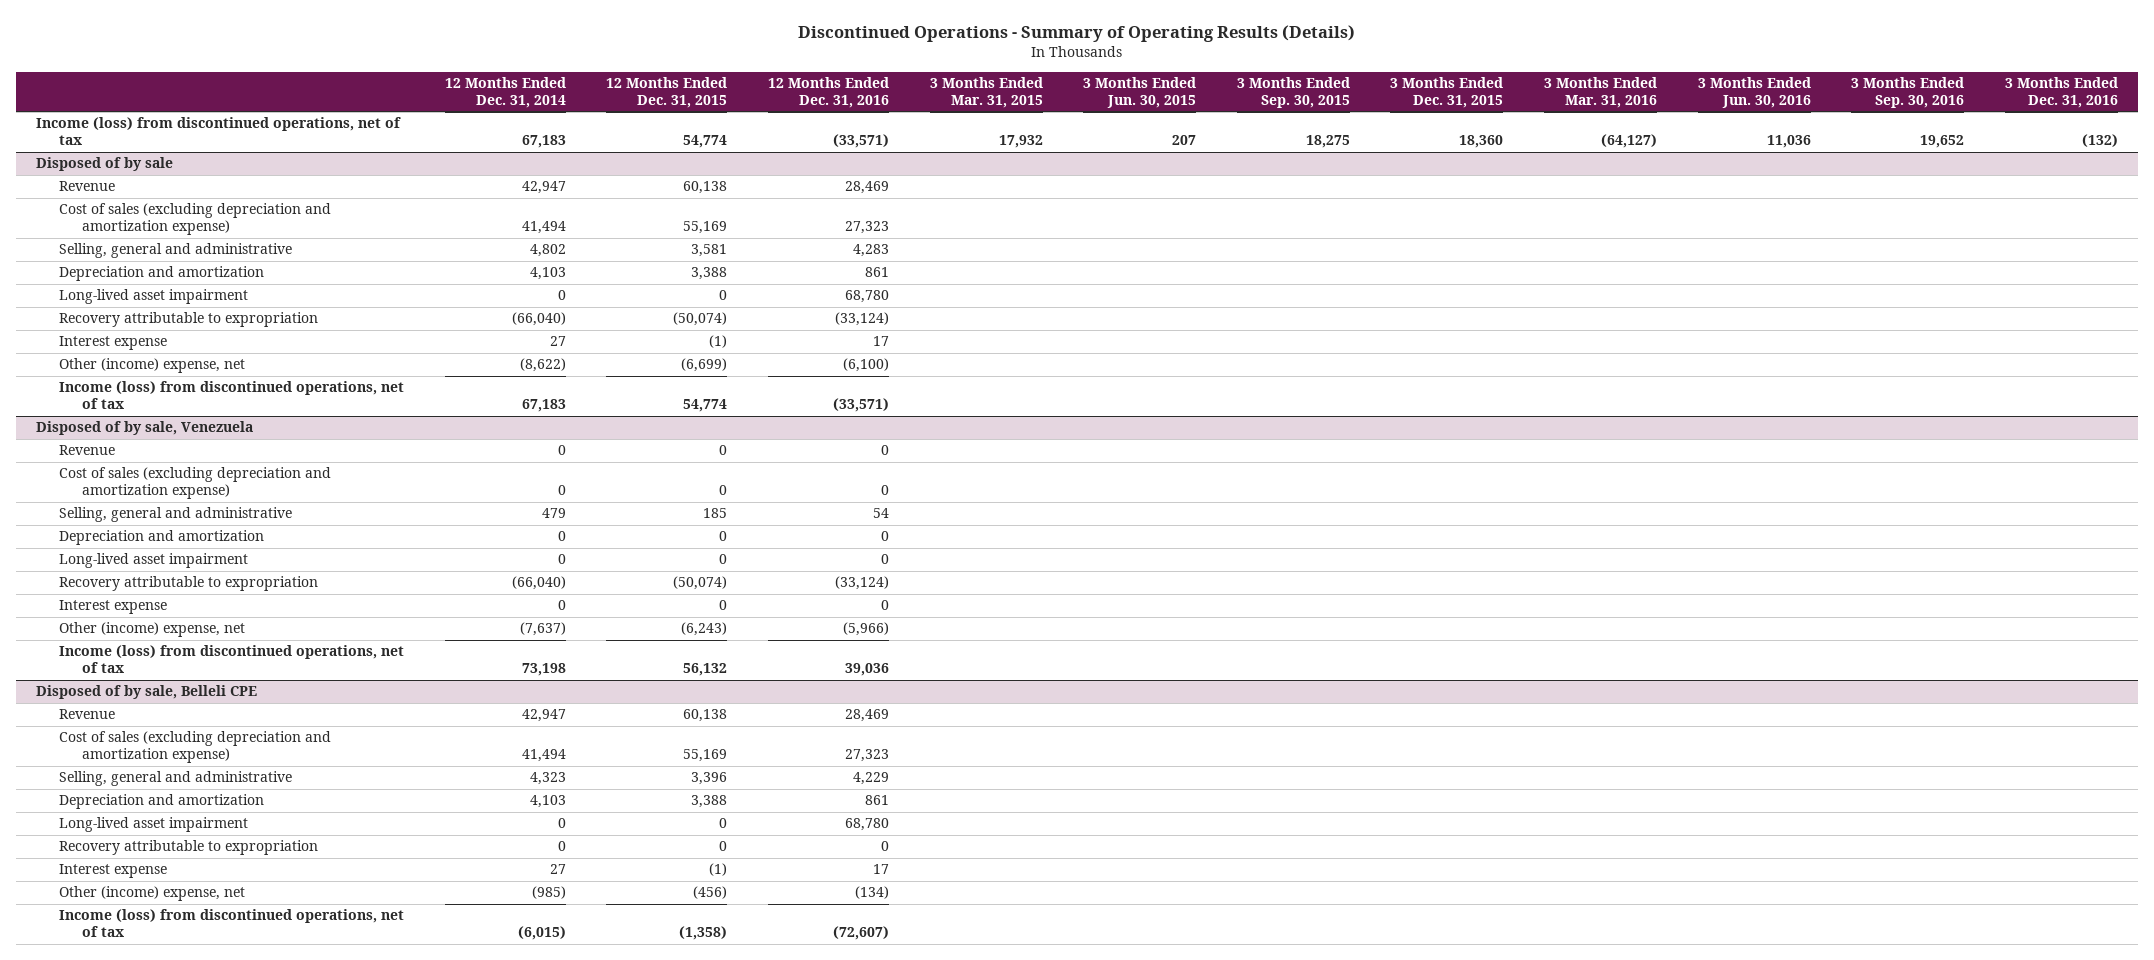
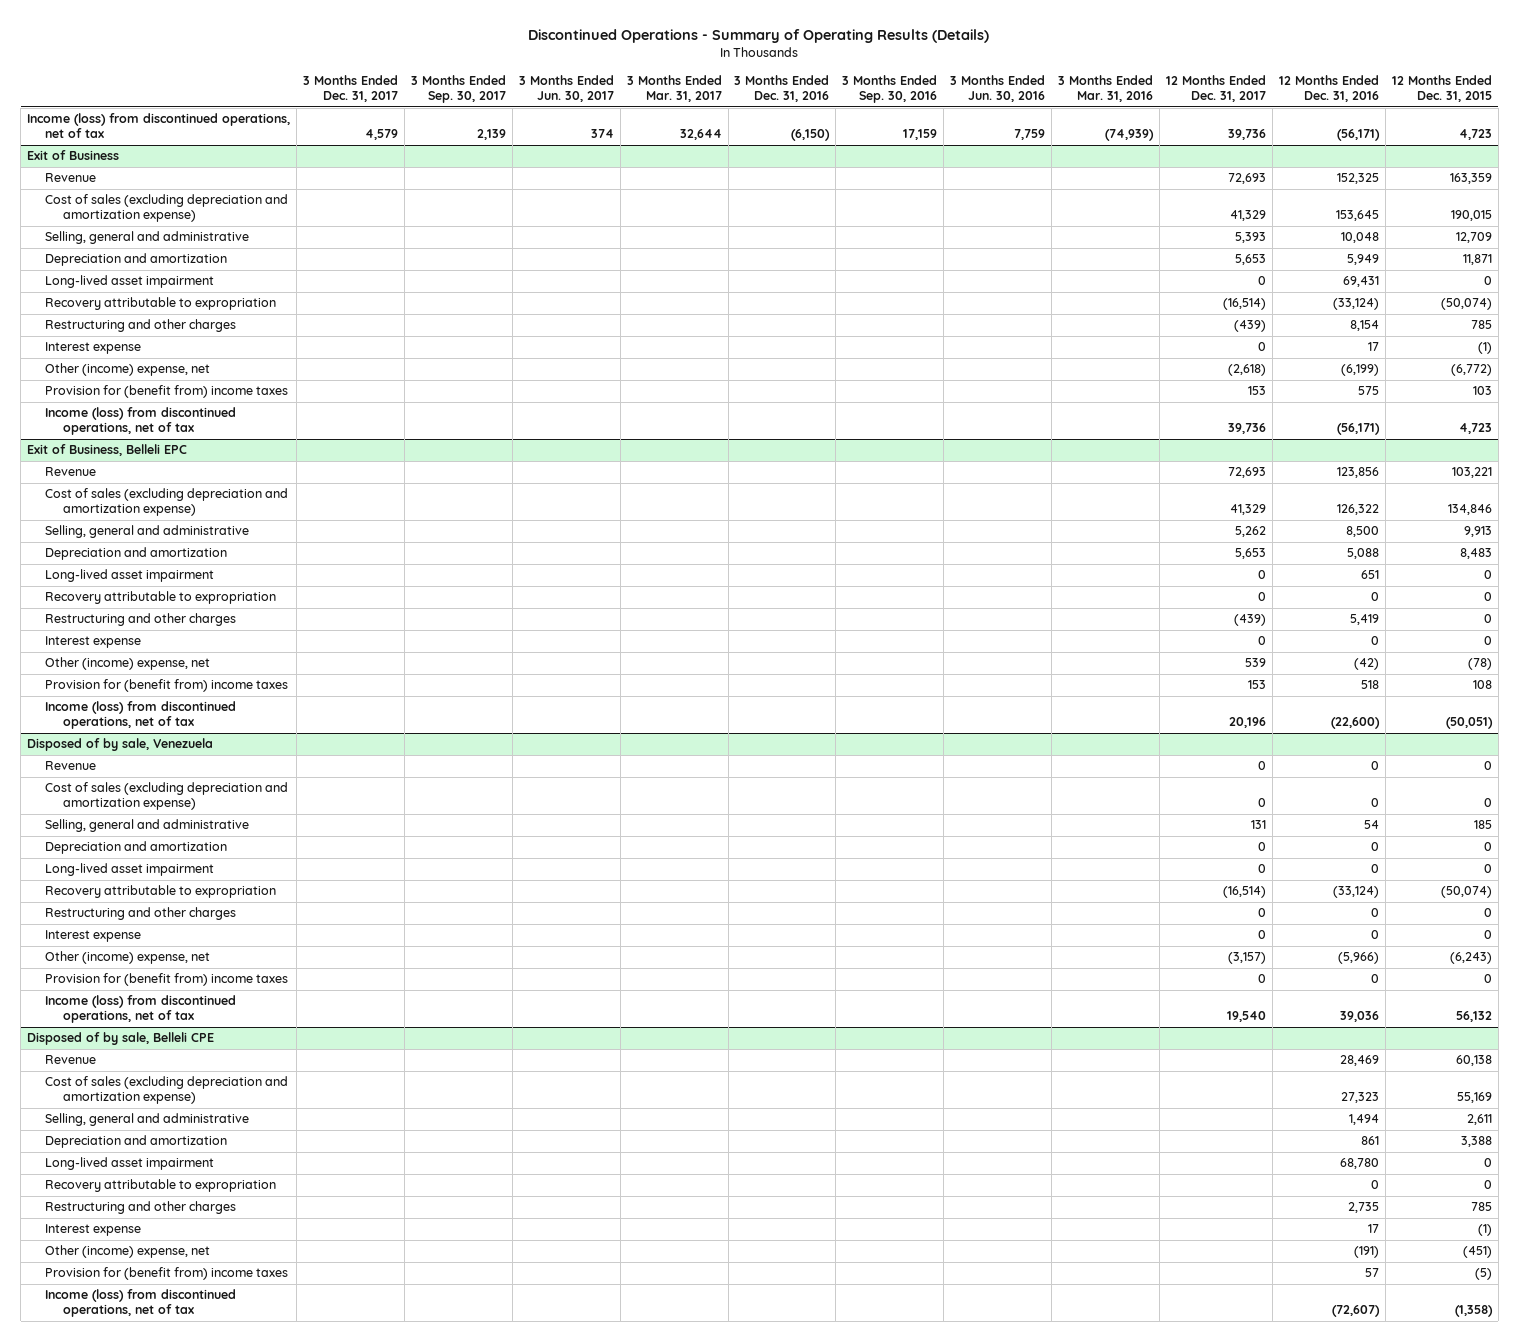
[444,77,566,109] 12 Months Ended Dec. 31, 2014 -> none
[929,77,1043,109] 3 Months Ended Mar. 31, 2015 -> none
[1083,77,1197,109] 3 Months Ended Jun. 30, 2015 -> none
[1236,77,1350,109] 3 Months Ended Sep. 30, 2015 -> none
[1390,77,1504,109] 3 Months Ended Dec. 31, 2015 -> none
none -> [302,75,398,103] 3 Months Ended Dec. 31, 2017
none -> [410,75,506,104] 3 Months Ended Sep. 30, 2017
none -> [518,75,614,103] 3 Months Ended Jun. 30, 2017
none -> [626,75,722,103] 3 Months Ended Mar. 31, 2017
none -> [1165,75,1266,103] 12 Months Ended Dec. 31, 2017
[36,157,174,172] Disposed of by sale -> none
[683,135,728,149] 54,774 -> [1458,129,1492,141] 4,723
[832,134,889,149] (33,571) -> [1336,129,1380,142] (56,171)
[1601,134,1658,149] (64,127) -> [1105,129,1155,142] (74,939)
[1766,135,1811,149] 11,036 -> [1014,129,1046,141] 7,759
[1920,135,1965,149] 19,652 -> [903,129,938,141] 17,159
[2081,134,2118,148] (132) -> [791,129,831,142] (6,150)
none -> [27,150,120,161] Exit of Business
[683,181,728,195] 60,138 -> [1449,173,1492,185] 163,359
[844,181,889,195] 28,469 -> [1336,173,1379,185] 152,325
[683,221,728,235] 55,169 -> [1450,210,1492,222] 190,015
[844,221,889,235] 27,323 -> [1335,210,1379,222] 153,645
[691,244,728,258] 3,581 -> [1455,232,1492,244] 12,709
[852,244,889,258] 4,283 -> [1340,232,1379,244] 10,048
[691,267,728,281] 3,388 -> [1462,254,1492,266] 11,871
[864,267,889,278] 861 -> [1346,254,1379,266] 5,949
[844,290,889,304] 68,780 -> [1342,276,1379,288] 69,431
none -> [44,319,236,333] Restructuring and other charges
[681,358,728,373] (6,699) -> [1450,364,1492,377] (6,772)
[842,358,889,373] (6,100) -> [1340,364,1379,377] (6,199)
none -> [44,385,288,399] Provision for (benefit from) income taxes
[683,399,728,413] 54,774 -> [1458,423,1492,435] 4,723
[832,398,889,413] (33,571) -> [1336,423,1380,436] (56,171)
none -> [27,444,188,457] Exit of Business, Belleli EPC
none -> [44,467,96,477] Revenue
none -> [44,488,288,517] Cost of sales (excluding depreciation and amortization expense)
none -> [44,525,249,539] Selling, general and administrative
none -> [44,547,227,561] Depreciation and amortization
none -> [44,569,214,583] Long-lived asset impairment
none -> [44,591,276,605] Recovery attributable to expropriation
none -> [44,613,236,627] Restructuring and other charges
none -> [44,636,141,649] Interest expense
none -> [44,657,210,671] Other (income) expense, net
none -> [44,679,288,693] Provision for (benefit from) income taxes
none -> [44,701,236,730] Income (loss) from discontinued operations, net of tax
none -> [44,907,236,921] Restructuring and other charges
none -> [44,973,288,987] Provision for (benefit from) income taxes
[691,772,728,786] 3,396 -> [1466,1114,1492,1126] 2,611
[852,772,889,786] 4,229 -> [1348,1114,1379,1126] 1,494
none -> [44,1201,236,1215] Restructuring and other charges
[693,886,728,900] (456) -> [1462,1246,1492,1259] (451)
[854,886,889,900] (134) -> [1353,1246,1379,1259] (191)
none -> [44,1267,288,1281] Provision for (benefit from) income taxes

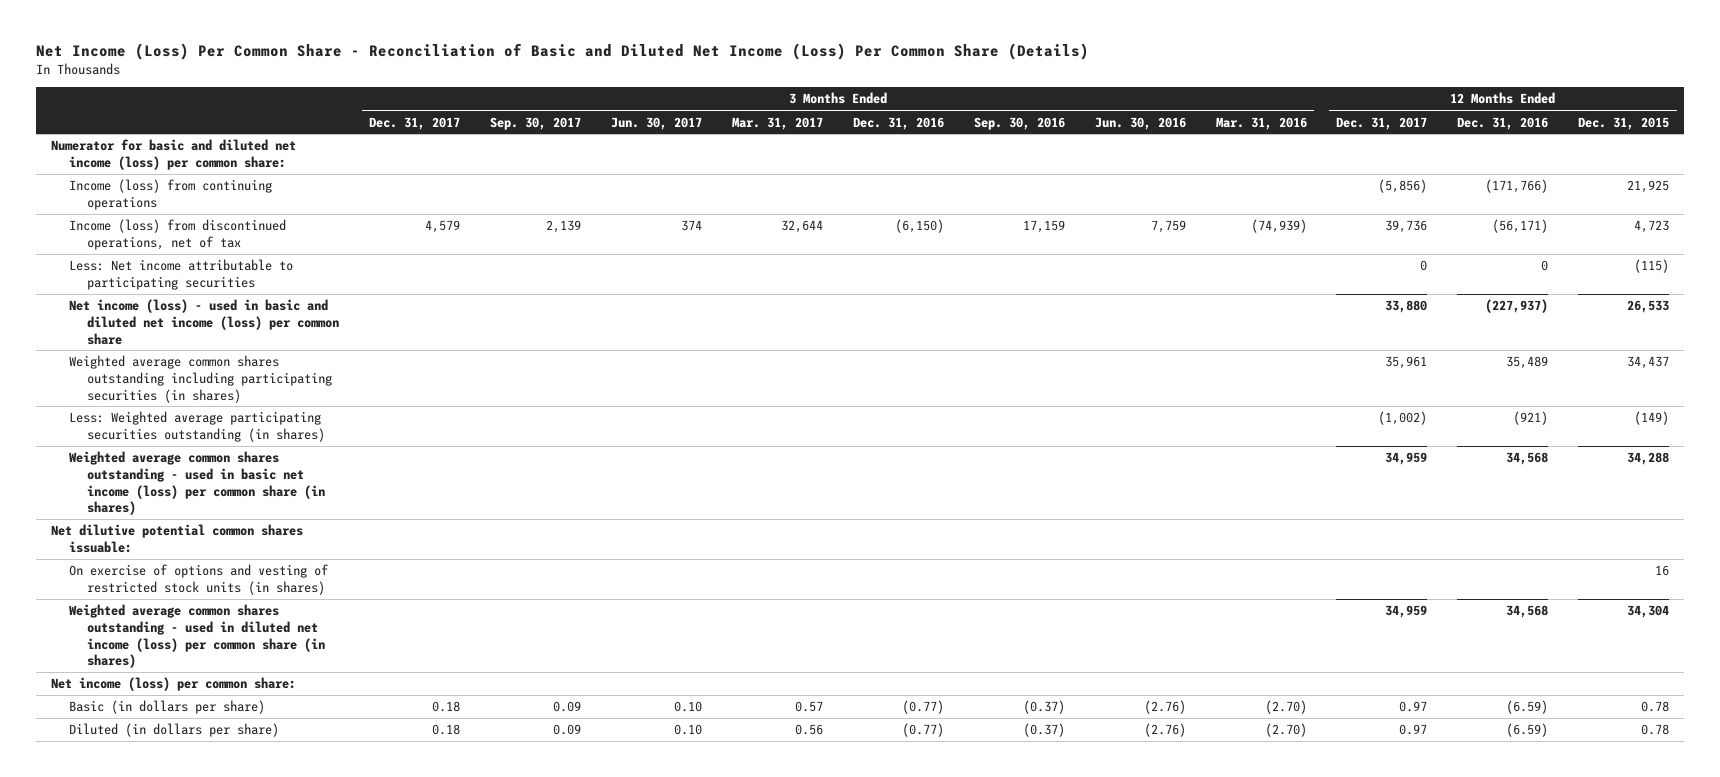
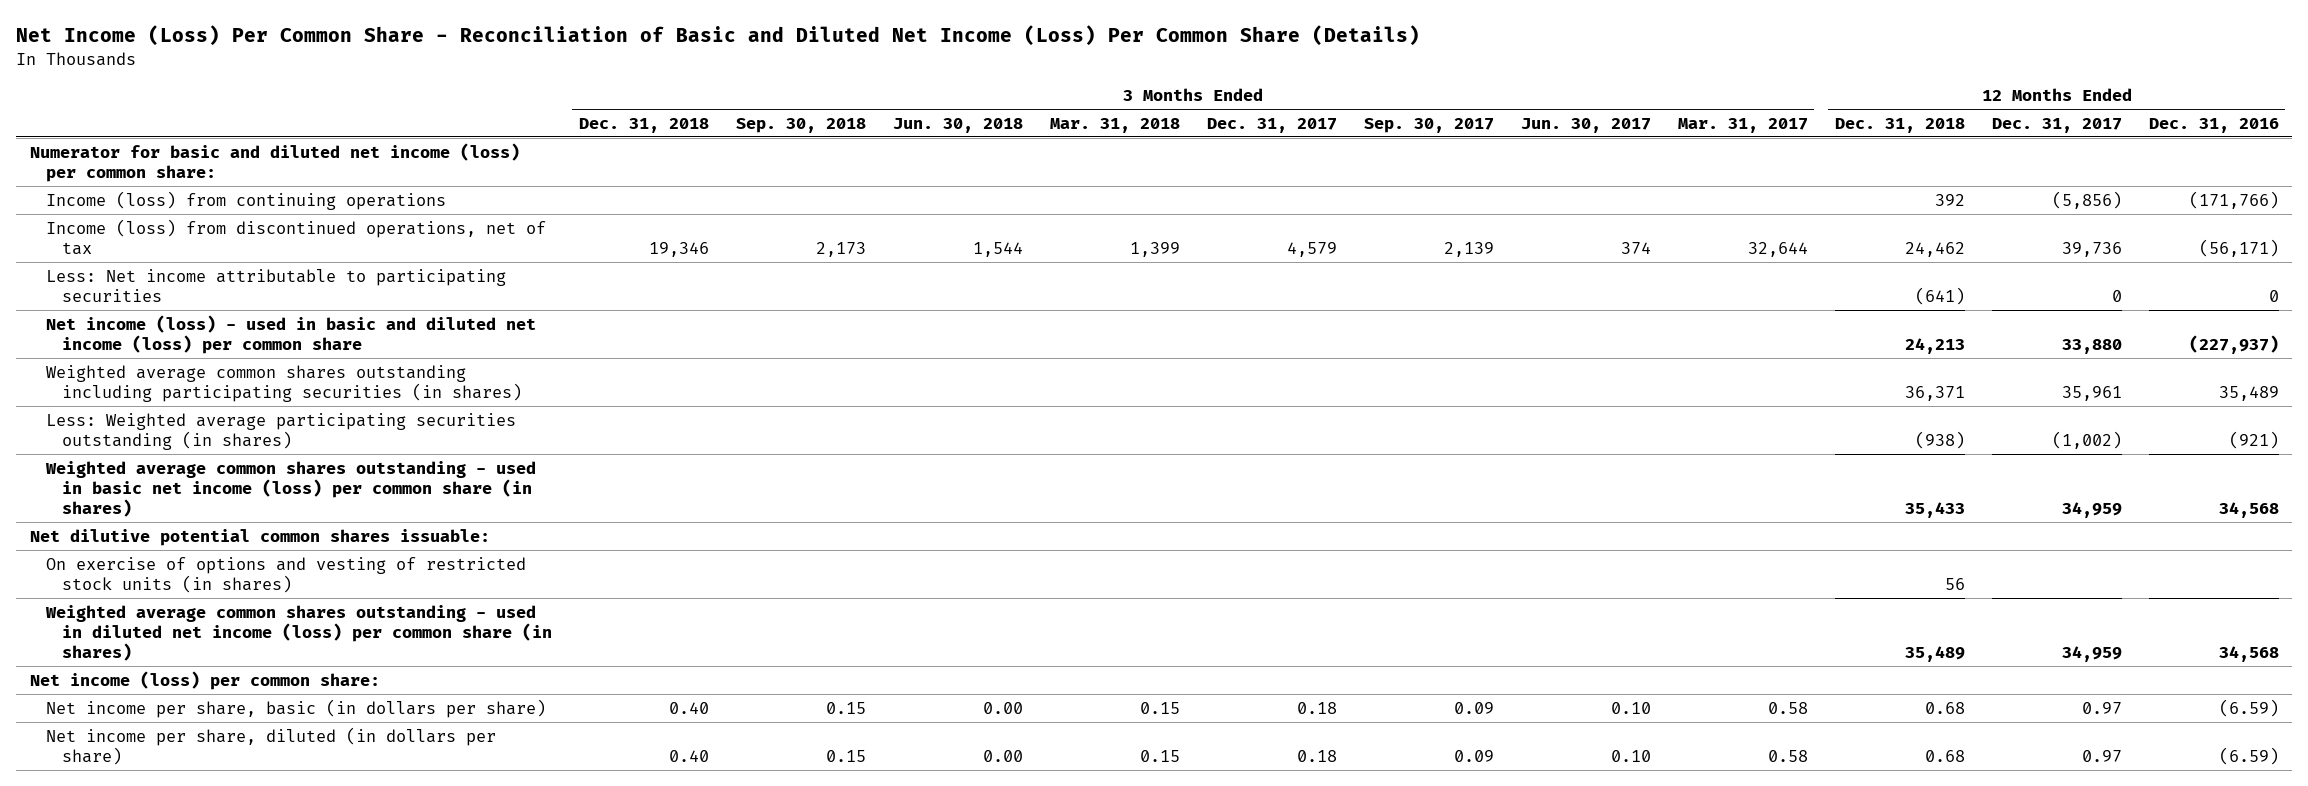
[852,116,944,130] Dec. 31, 2016 -> none
[973,116,1065,130] Sep. 30, 2016 -> none
[1094,116,1186,130] Jun. 30, 2016 -> none
[1215,116,1307,130] Mar. 31, 2016 -> none
[1578,116,1670,130] Dec. 31, 2015 -> none
none -> [578,117,709,133] Dec. 31, 2018
none -> [735,117,866,133] Sep. 30, 2018
none -> [892,117,1023,133] Jun. 30, 2018
none -> [1049,117,1180,133] Mar. 31, 2018
none -> [1834,117,1965,133] Dec. 31, 2018
[68,700,265,715] Basic (in dollars per share) -> [45,698,546,718] Net income per share, basic (in dollars per share)
[794,701,823,713] 0.57 -> [1767,701,1808,714] 0.58
[68,723,279,738] Diluted (in dollars per share) -> [45,726,496,765] Net income per share, diluted (in dollars per share)
[794,724,823,736] 0.56 -> [1767,749,1808,762] 0.58

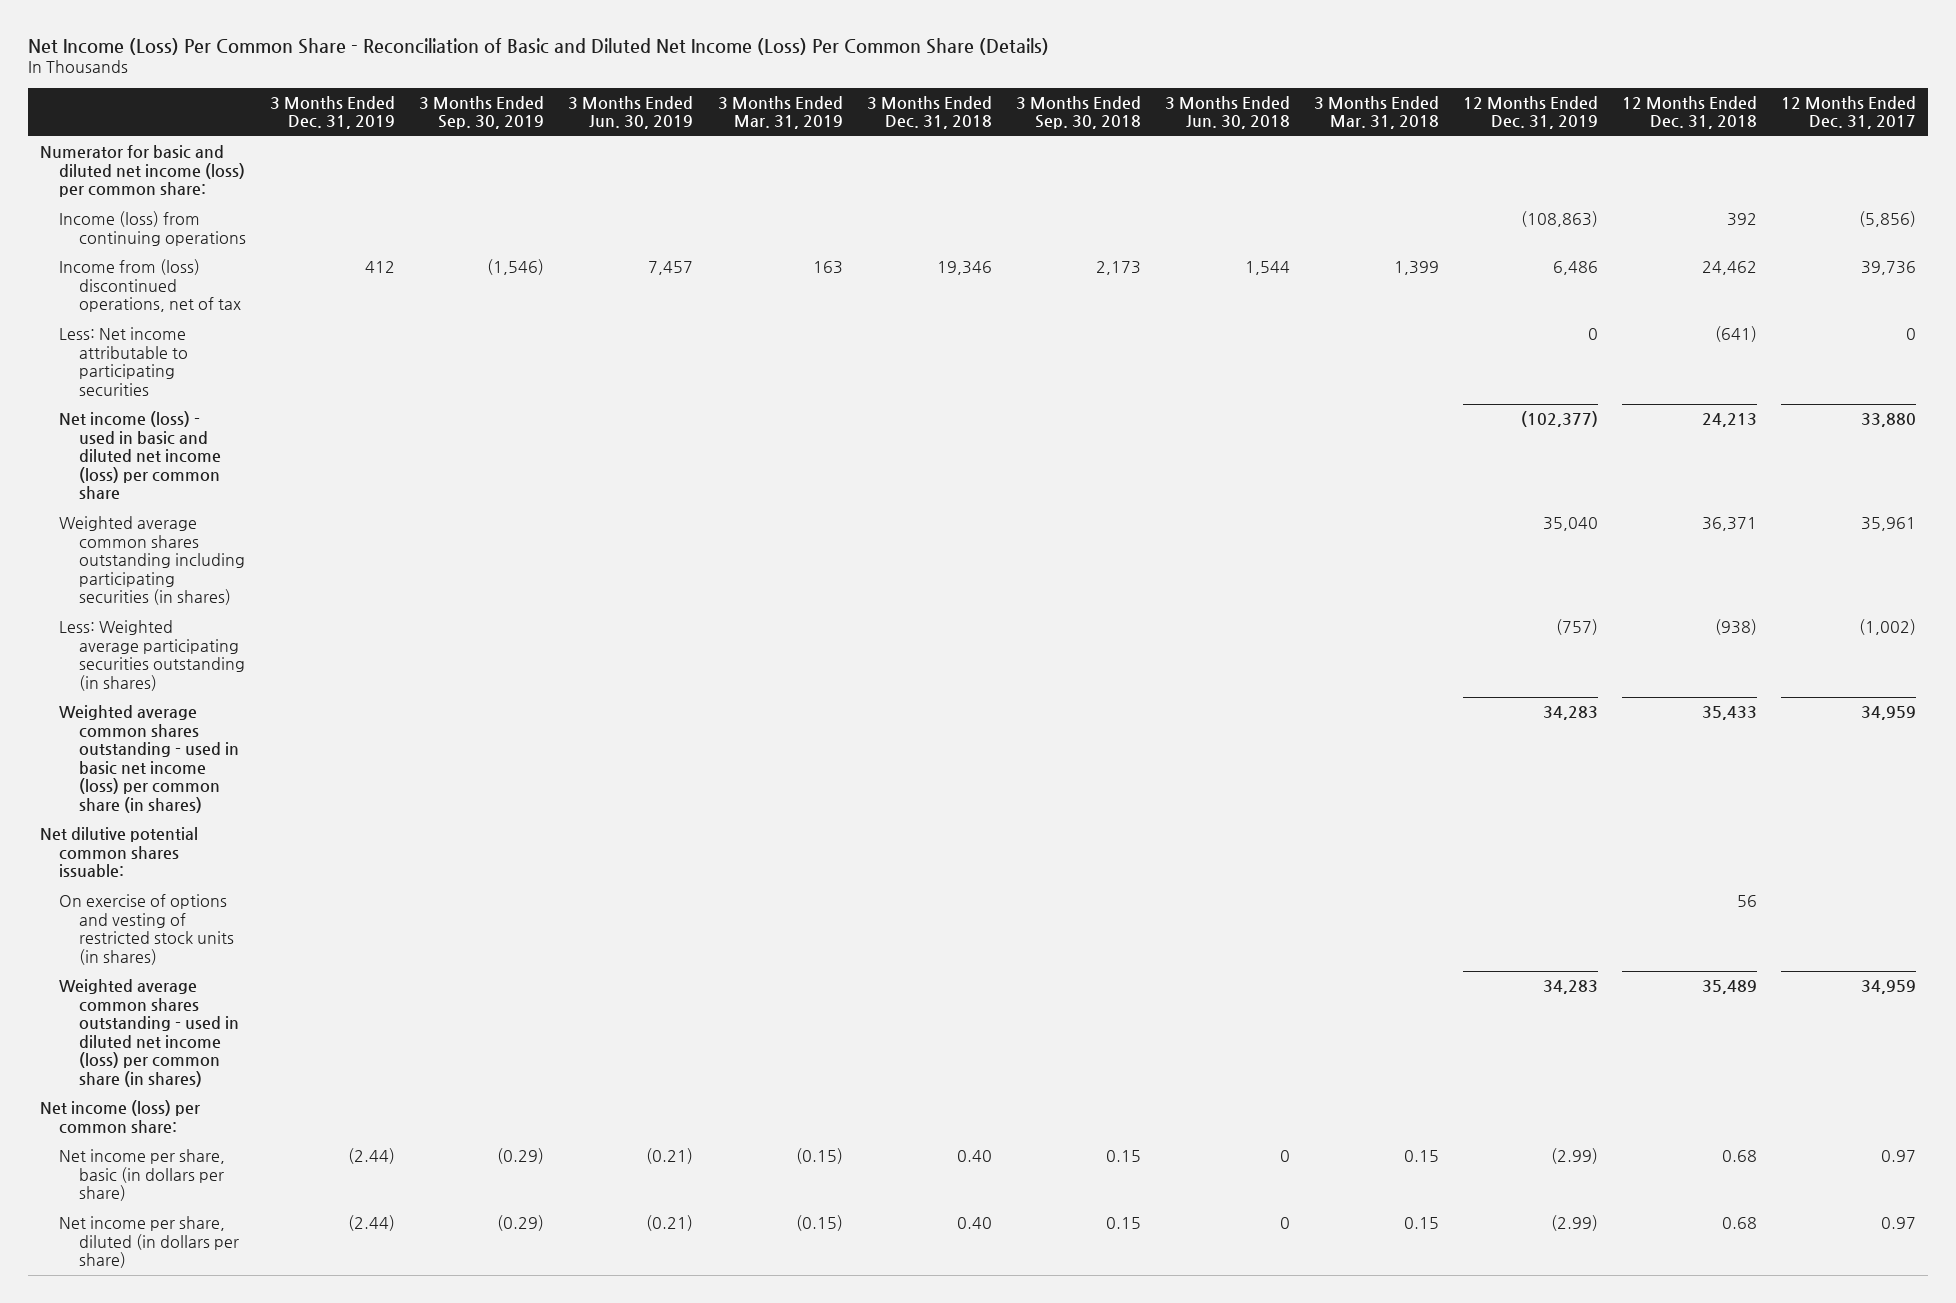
[1206,117,1337,133] Dec. 31, 2017 -> none
[1363,117,1494,133] Sep. 30, 2017 -> none
[1520,117,1651,133] Jun. 30, 2017 -> none
[1677,117,1808,133] Mar. 31, 2017 -> none
[2148,117,2279,133] Dec. 31, 2016 -> none
none -> [270,95,396,130] 3 Months Ended Dec. 31, 2019
none -> [419,95,545,130] 3 Months Ended Sep. 30, 2019
none -> [568,95,694,130] 3 Months Ended Jun. 30, 2019
none -> [717,95,843,130] 3 Months Ended Mar. 31, 2019
none -> [1463,95,1599,130] 12 Months Ended Dec. 31, 2019
[45,218,546,255] Income (loss) from discontinued operations, net of tax -> [59,259,242,313] Income from (loss) discontinued operations, net of tax
[982,701,1023,714] 0.00 -> [1279,1150,1290,1163] 0
[982,749,1023,762] 0.00 -> [1279,1217,1290,1230] 0

